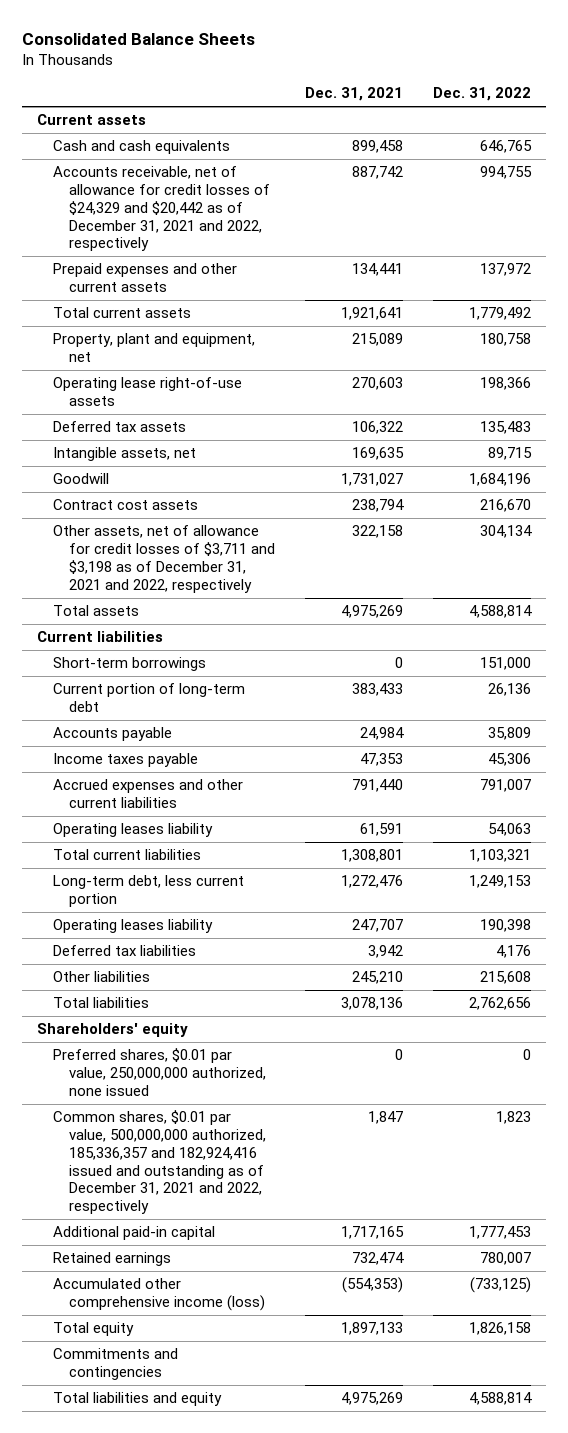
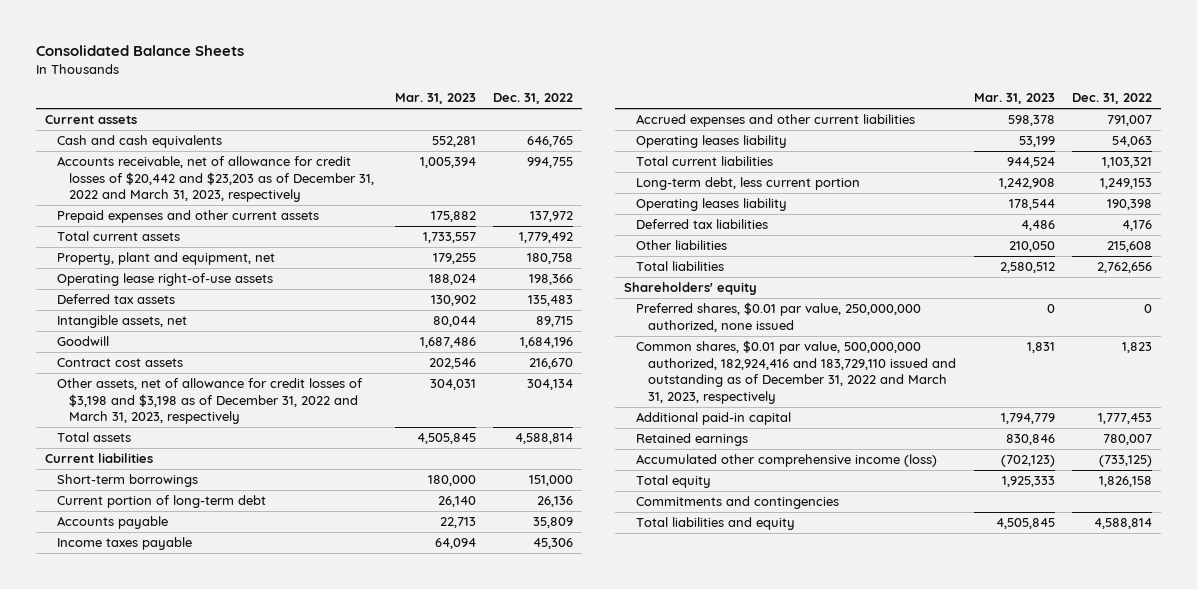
[305,87,404,102] Dec. 31, 2021 -> none
none -> [394,93,476,105] Mar. 31, 2023
[53,166,271,252] Accounts receivable, net of allowance for credit losses of $24,329 and $20,442 as of December 31, 2021 and 2022, respectively -> [56,156,374,203] Accounts receivable, net of allowance for credit losses of $20,442 and $23,203 as of December 31, 2022 and March 31, 2023, respectively
[53,525,276,593] Other assets, net of allowance for credit losses of $3,711 and $3,198 as of December 31, 2021 and 2022, respectively -> [56,378,363,425] Other assets, net of allowance for credit losses of $3,198 and $3,198 as of December 31, 2022 and March 31, 2023, respectively
[53,1110,267,1214] Common shares, $0.01 par value, 500,000,000 authorized, 185,336,357 and 182,924,416 issued and outstanding as of December 31, 2021 and 2022, respectively -> [635,340,956,404] Common shares, $0.01 par value, 500,000,000 authorized, 182,924,416 and 183,729,110 issued and outstanding as of December 31, 2022 and March 31, 2023, respectively

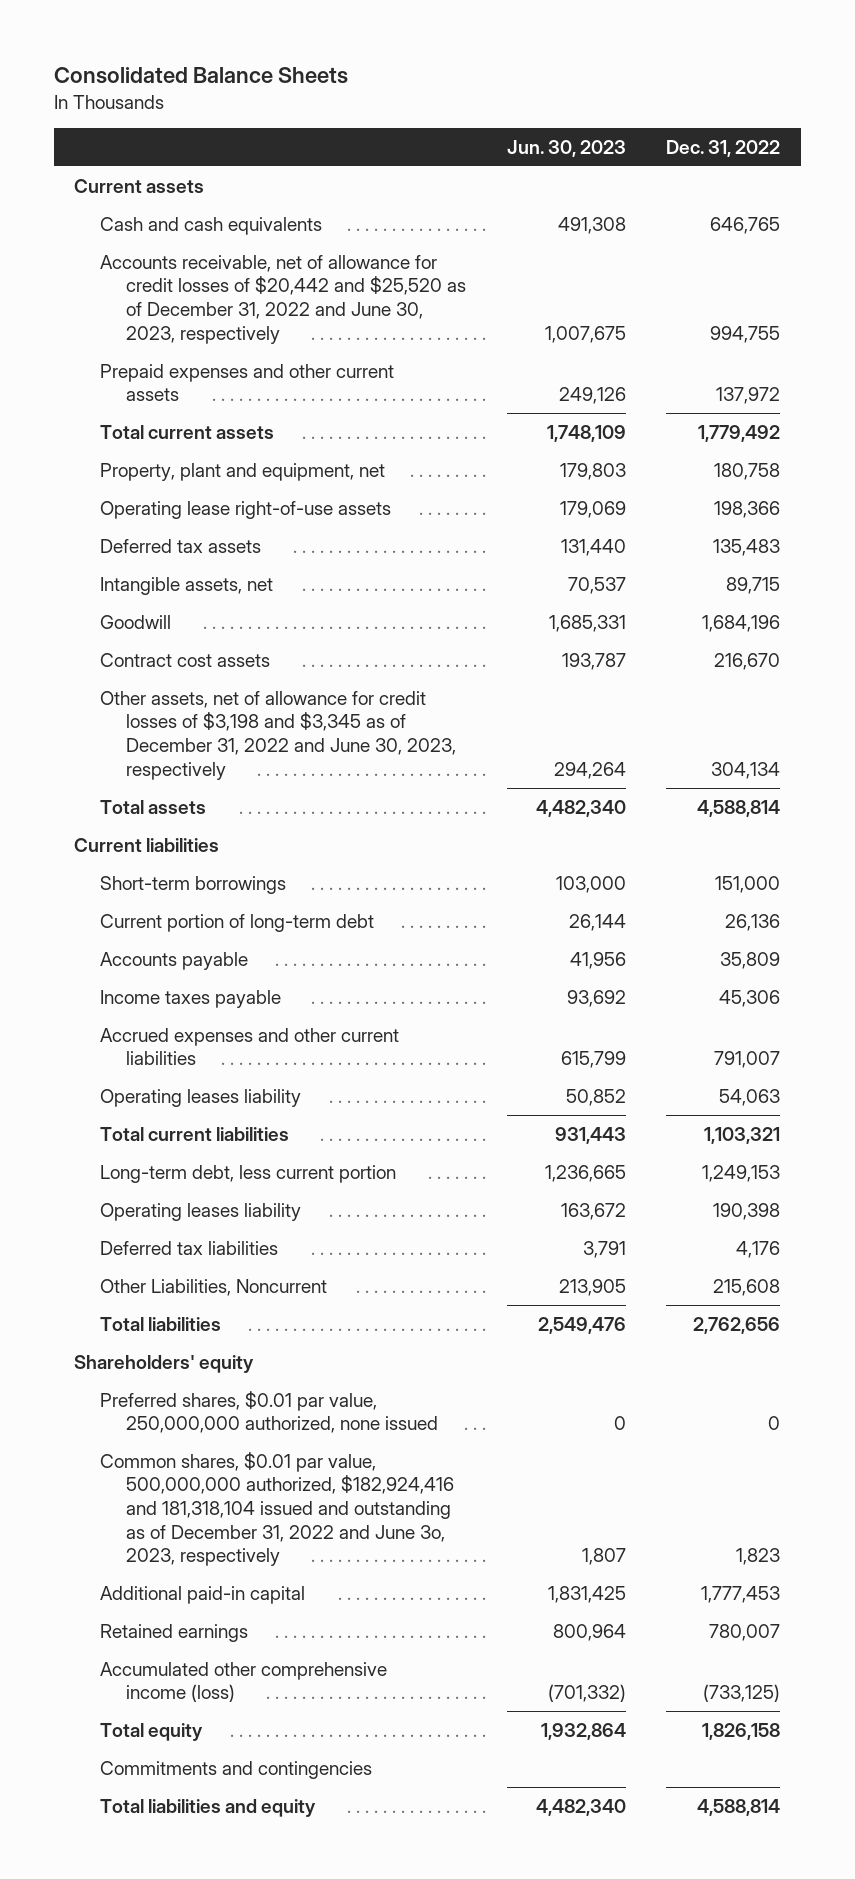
[394,93,476,105] Mar. 31, 2023 -> none
none -> [506,139,626,157] Jun. 30, 2023
[56,156,374,203] Accounts receivable, net of allowance for credit losses of $20,442 and $23,203 as of December 31, 2022 and March 31, 2023, respectively -> [100,254,467,344] Accounts receivable, net of allowance for credit losses of $20,442 and $25,520 as of December 31, 2022 and June 30, 2023, respectively
[56,378,363,425] Other assets, net of allowance for credit losses of $3,198 and $3,198 as of December 31, 2022 and March 31, 2023, respectively -> [100,690,457,780] Other assets, net of allowance for credit losses of $3,198 and $3,345 as of December 31, 2022 and June 30, 2023, respectively
[635,240,727,251] Other liabilities -> [100,1278,328,1296] Other Liabilities, Noncurrent
[635,340,956,404] Common shares, $0.01 par value, 500,000,000 authorized, 182,924,416 and 183,729,110 issued and outstanding as of December 31, 2022 and March 31, 2023, respectively -> [100,1451,455,1567] Common shares, $0.01 par value, 500,000,000 authorized, $182,924,416 and 181,318,104 issued and outstanding as of December 31, 2022 and June 3o, 2023, respectively

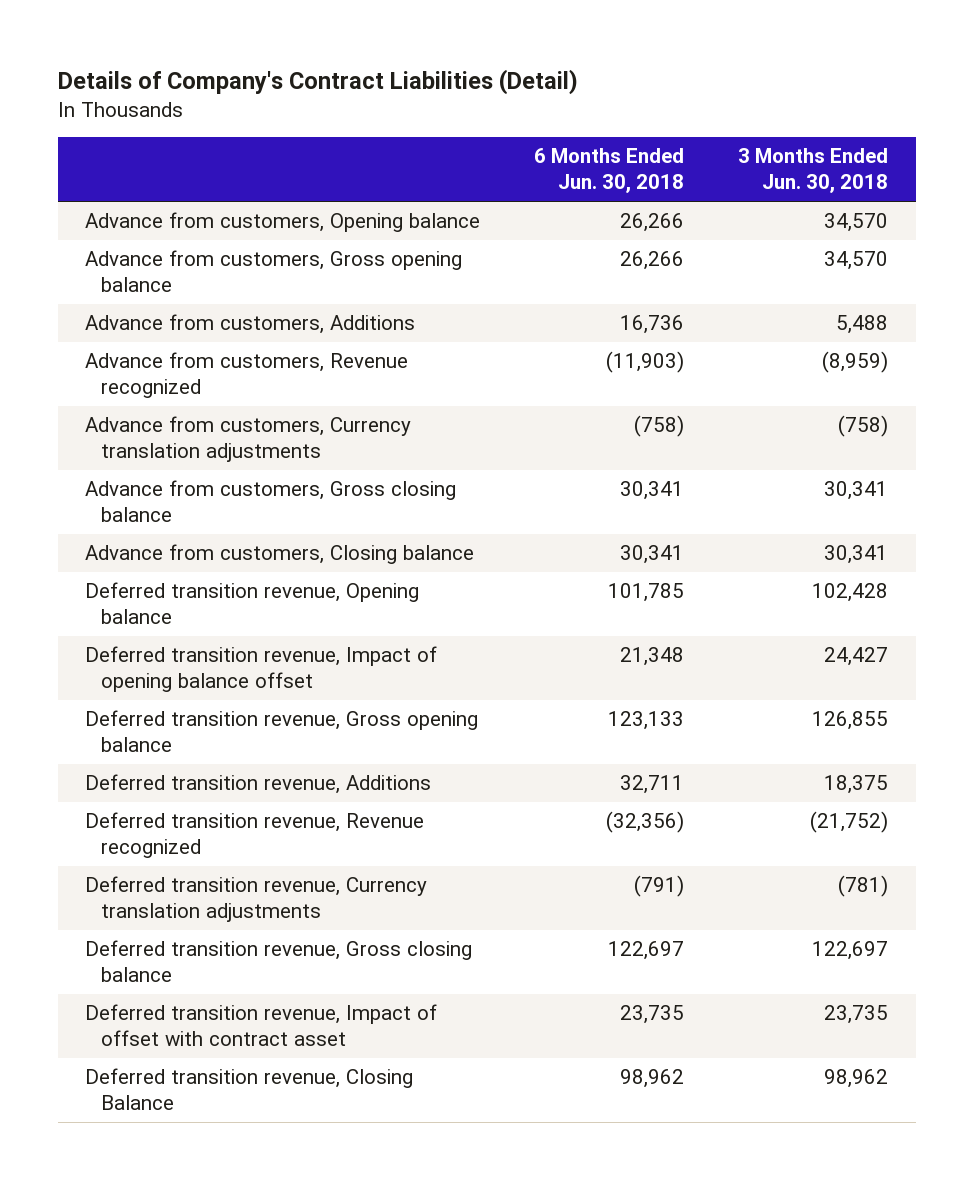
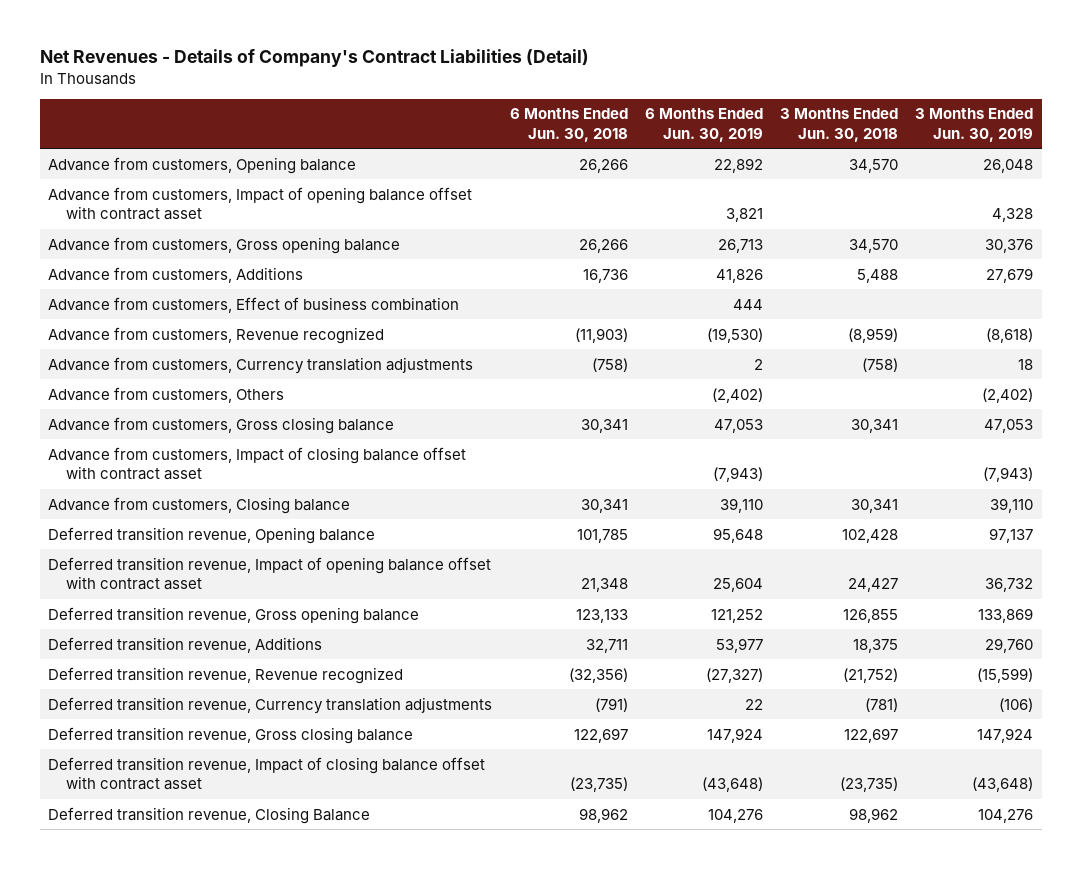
[57,69,578,96] Details of Company's Contract Liabilities (Detail) -> [39,49,589,68] Net Revenues - Details of Company's Contract Liabilities (Detail)
none -> [644,108,763,142] 6 Months Ended Jun. 30, 2019
none -> [915,108,1034,142] 3 Months Ended Jun. 30, 2019
none -> [48,186,473,220] Advance from customers, Impact of opening balance offset with contract asset
none -> [48,296,460,313] Advance from customers, Effect of business combination
none -> [48,386,285,403] Advance from customers, Others
none -> [48,446,467,480] Advance from customers, Impact of closing balance offset with contract asset
[84,646,437,693] Deferred transition revenue, Impact of opening balance offset -> [48,556,492,590] Deferred transition revenue, Impact of opening balance offset with contract asset
[84,1004,437,1047] Deferred transition revenue, Impact of offset with contract asset -> [48,756,486,790] Deferred transition revenue, Impact of closing balance offset with contract asset
[620,1005,685,1025] 23,735 -> [569,776,628,792] (23,735)
[824,1005,889,1025] 23,735 -> [839,776,898,792] (23,735)

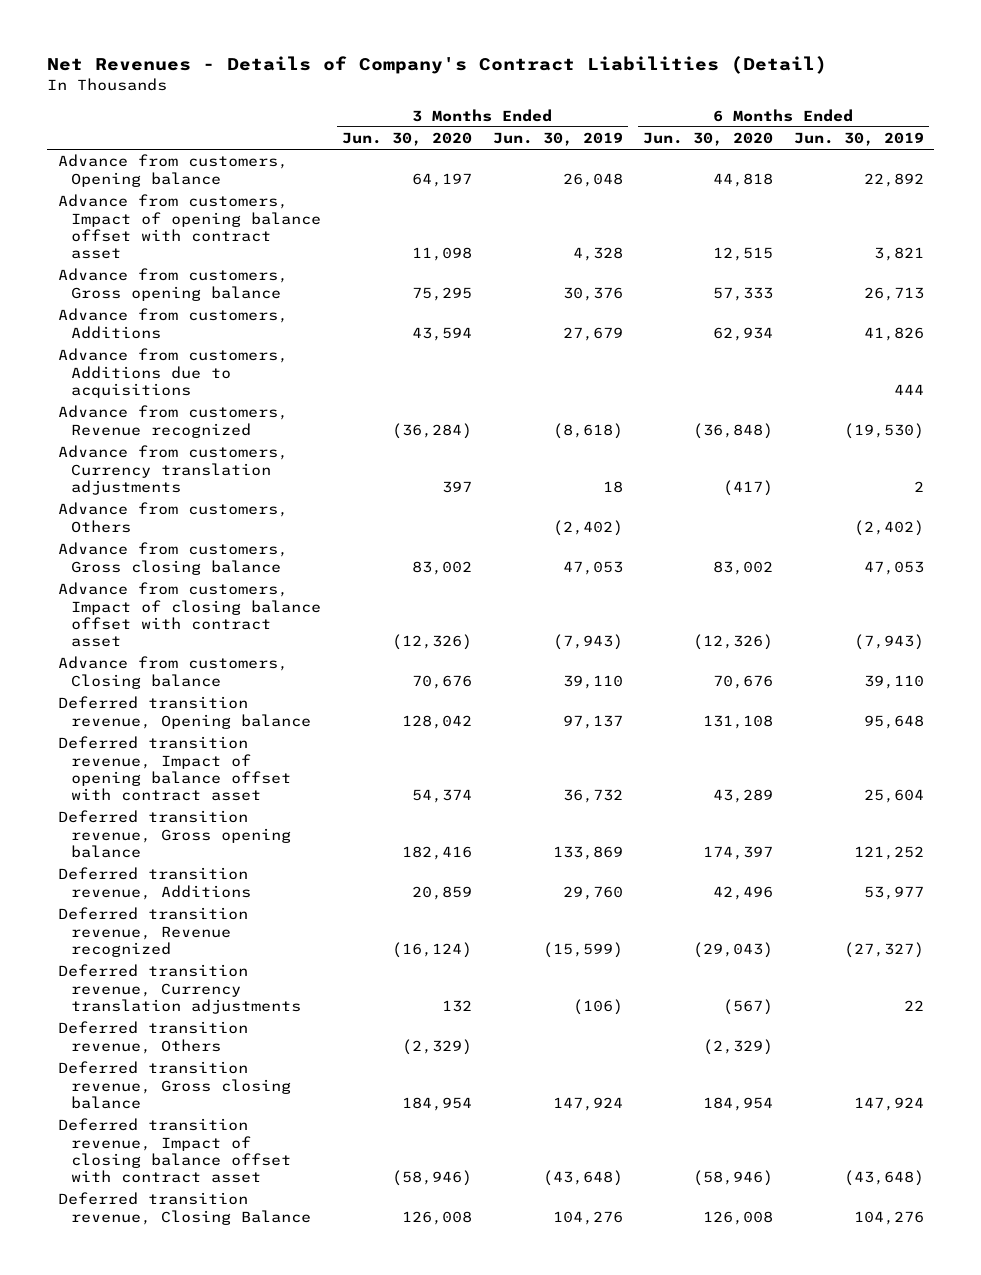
[509,108,628,142] 6 Months Ended Jun. 30, 2018 -> none
[779,108,898,142] 3 Months Ended Jun. 30, 2018 -> none
none -> [341,132,472,147] Jun. 30, 2020
none -> [643,132,774,147] Jun. 30, 2020
[48,296,460,313] Advance from customers, Effect of business combination -> [57,348,288,398] Advance from customers, Additions due to acquisitions
none -> [57,1021,248,1054] Deferred transition revenue, Others

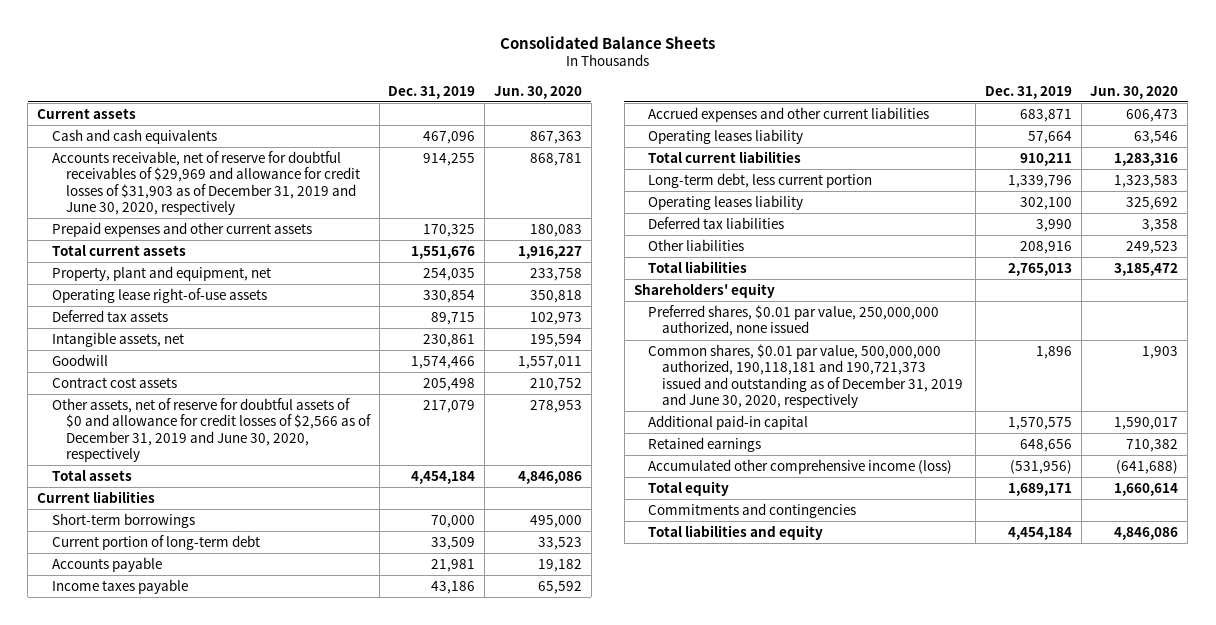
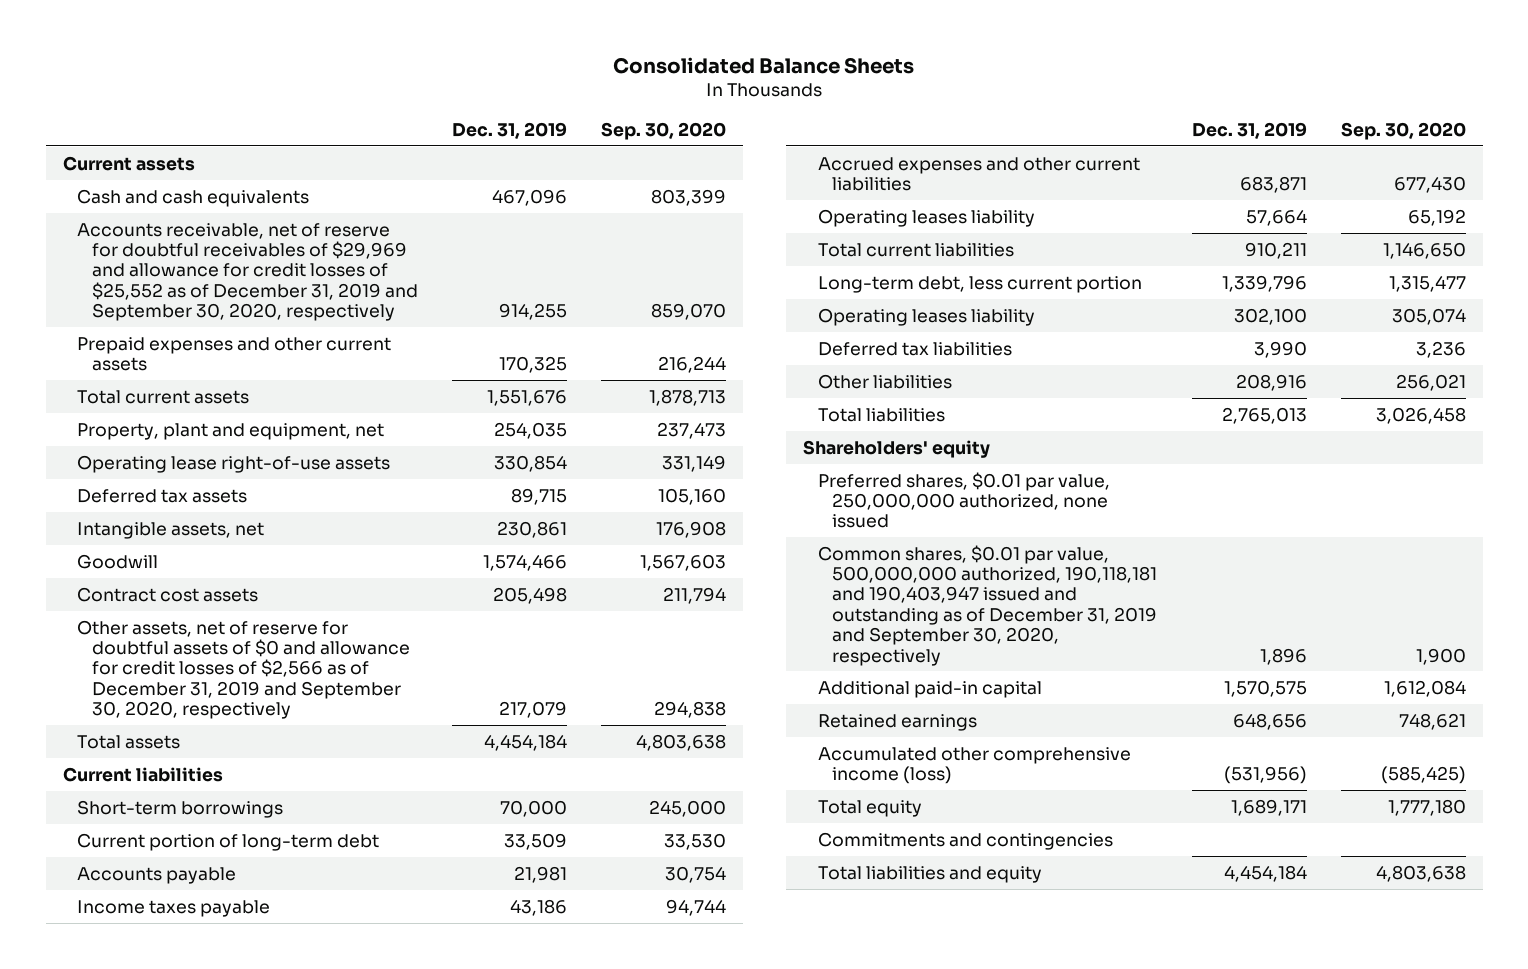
[494,85,583,99] Jun. 30, 2020 -> none
none -> [600,121,726,140] Sep. 30, 2020
[51,150,360,215] Accounts receivable, net of reserve for doubtful receivables of $29,969 and allowance for credit losses of $31,903 as of December 31, 2019 and June 30, 2020, respectively -> [77,222,418,322] Accounts receivable, net of reserve for doubtful receivables of $29,969 and allowance for credit losses of $25,552 as of December 31, 2019 and September 30, 2020, respectively
[51,397,371,462] Other assets, net of reserve for doubtful assets of $0 and allowance for credit losses of $2,566 as of December 31, 2019 and June 30, 2020, respectively -> [77,619,410,720] Other assets, net of reserve for doubtful assets of $0 and allowance for credit losses of $2,566 as of December 31, 2019 and September 30, 2020, respectively
[648,343,964,408] Common shares, $0.01 par value, 500,000,000 authorized, 190,118,181 and 190,721,373 issued and outstanding as of December 31, 2019 and June 30, 2020, respectively -> [817,544,1158,666] Common shares, $0.01 par value, 500,000,000 authorized, 190,118,181 and 190,403,947 issued and outstanding as of December 31, 2019 and September 30, 2020, respectively

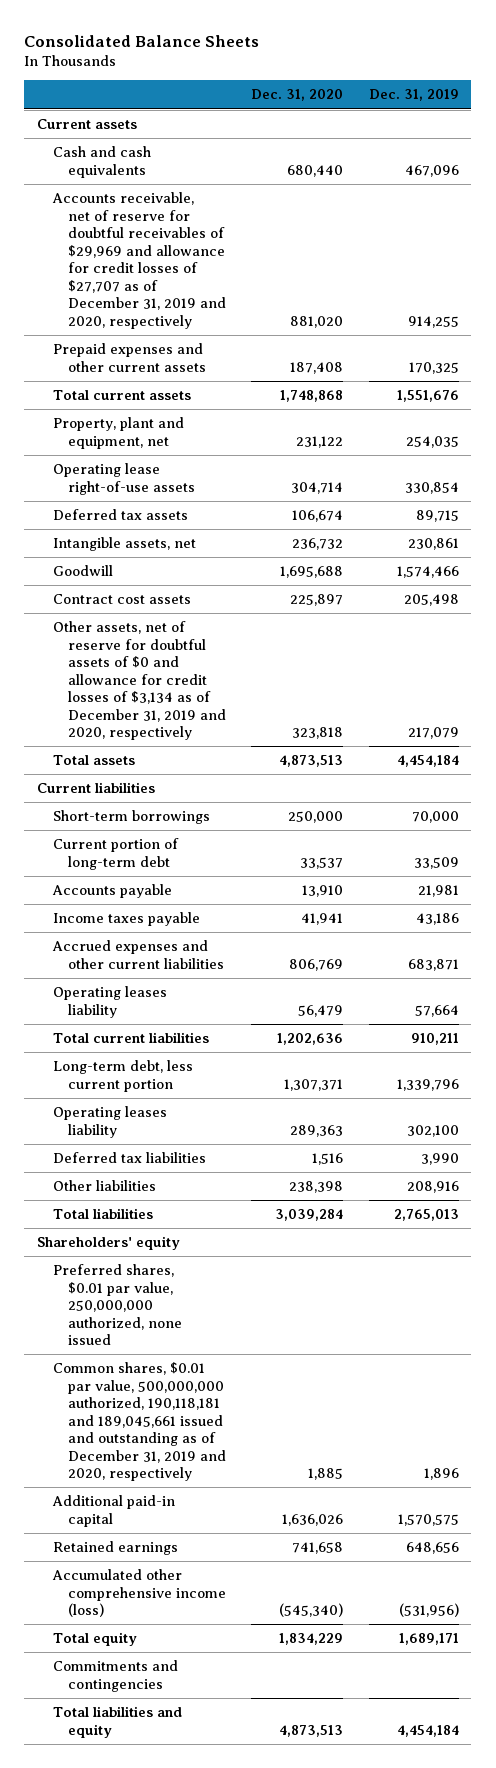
[600,121,726,140] Sep. 30, 2020 -> none
none -> [251,89,344,102] Dec. 31, 2020
[77,222,418,322] Accounts receivable, net of reserve for doubtful receivables of $29,969 and allowance for credit losses of $25,552 as of December 31, 2019 and September 30, 2020, respectively -> [51,191,227,329] Accounts receivable, net of reserve for doubtful receivables of $29,969 and allowance for credit losses of $27,707 as of December 31, 2019 and 2020, respectively
[77,619,410,720] Other assets, net of reserve for doubtful assets of $0 and allowance for credit losses of $2,566 as of December 31, 2019 and September 30, 2020, respectively -> [52,620,227,741] Other assets, net of reserve for doubtful assets of $0 and allowance for credit losses of $3,134 as of December 31, 2019 and 2020, respectively
[817,544,1158,666] Common shares, $0.01 par value, 500,000,000 authorized, 190,118,181 and 190,403,947 issued and outstanding as of December 31, 2019 and September 30, 2020, respectively -> [52,1361,227,1482] Common shares, $0.01 par value, 500,000,000 authorized, 190,118,181 and 189,045,661 issued and outstanding as of December 31, 2019 and 2020, respectively

